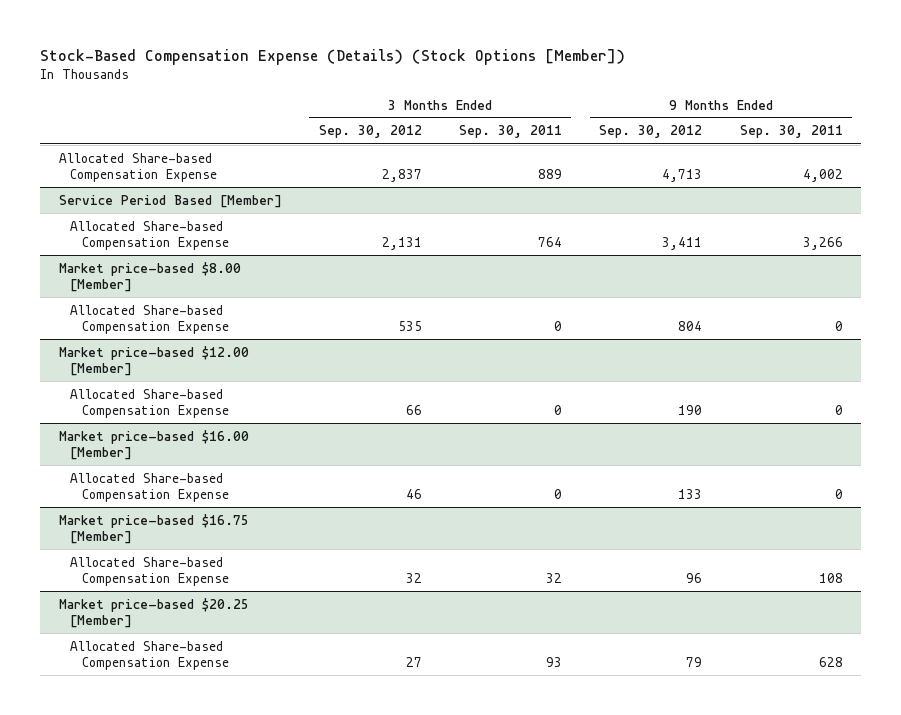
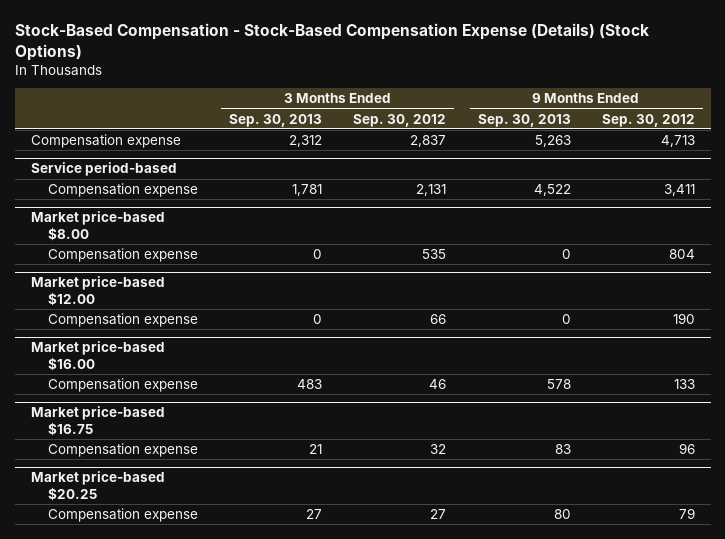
[39,48,625,65] Stock-Based Compensation Expense (Details) (Stock Options [Member]) -> [14,22,649,61] Stock-Based Compensation - Stock-Based Compensation Expense (Details) (Stock Options)
[459,125,563,139] Sep. 30, 2011 -> none
[739,125,843,139] Sep. 30, 2011 -> none
none -> [228,113,322,127] Sep. 30, 2013
none -> [477,113,571,127] Sep. 30, 2013
[58,152,218,182] Allocated Share-based Compensation Expense -> [30,134,181,149] Compensation expense
[58,194,282,208] Service Period Based [Member] -> [30,162,177,177] Service period-based
[70,220,229,250] Allocated Share-based Compensation Expense -> [47,183,198,198] Compensation expense
[58,261,241,292] Market price-based $8.00 [Member] -> [30,211,165,241] Market price-based $8.00
[70,304,229,334] Allocated Share-based Compensation Expense -> [47,248,198,263] Compensation expense
[58,345,249,376] Market price-based $12.00 [Member] -> [30,276,165,306] Market price-based $12.00
[70,388,229,418] Allocated Share-based Compensation Expense -> [47,313,198,328] Compensation expense
[58,429,249,460] Market price-based $16.00 [Member] -> [30,341,165,371] Market price-based $16.00
[70,472,229,502] Allocated Share-based Compensation Expense -> [47,378,198,393] Compensation expense
[58,513,249,544] Market price-based $16.75 [Member] -> [30,406,165,436] Market price-based $16.75
[70,556,229,586] Allocated Share-based Compensation Expense -> [47,443,198,458] Compensation expense
[58,597,249,628] Market price-based $20.25 [Member] -> [30,471,165,501] Market price-based $20.25
[70,640,229,670] Allocated Share-based Compensation Expense -> [47,508,198,523] Compensation expense

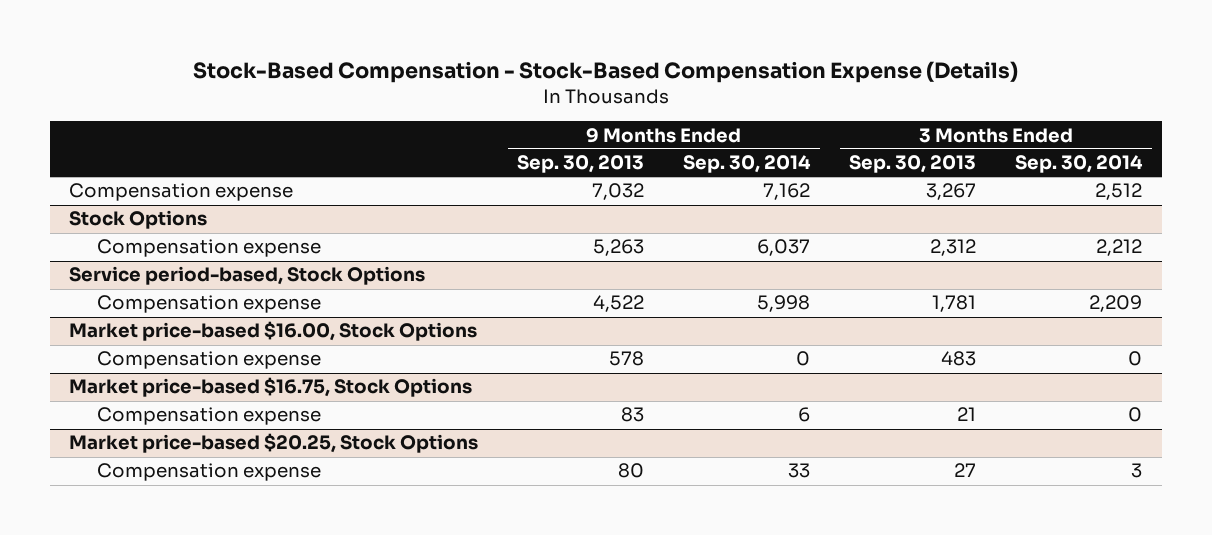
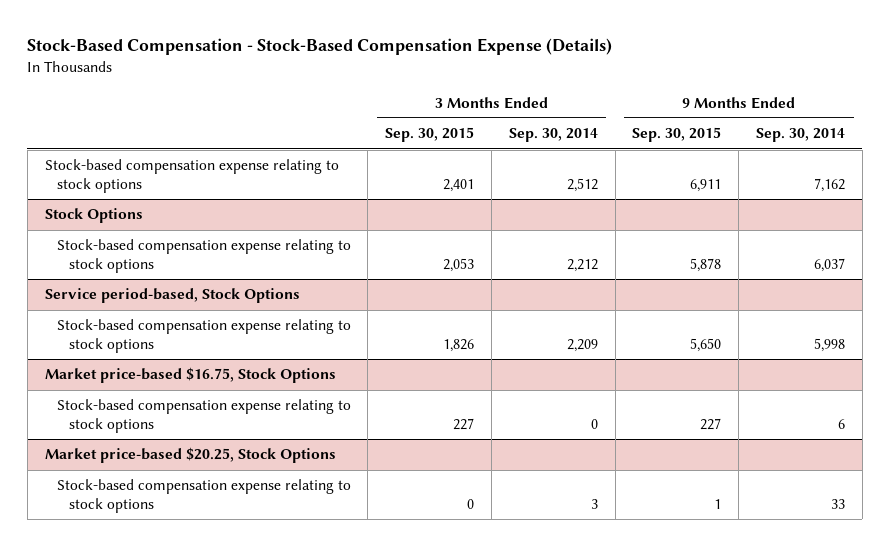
[517,155,645,174] Sep. 30, 2013 -> none
[849,155,977,174] Sep. 30, 2013 -> none
none -> [385,127,475,143] Sep. 30, 2015
none -> [632,127,722,143] Sep. 30, 2015
[69,183,294,202] Compensation expense -> [44,159,339,193] Stock-based compensation expense relating to stock options
[97,239,322,258] Compensation expense -> [56,239,351,273] Stock-based compensation expense relating to stock options
[69,321,478,342] Market price-based $16.00, Stock Options -> none
[97,351,322,370] Compensation expense -> none
[97,295,322,314] Compensation expense -> [56,319,351,353] Stock-based compensation expense relating to stock options
[97,407,322,426] Compensation expense -> [56,399,351,433] Stock-based compensation expense relating to stock options
[97,463,322,482] Compensation expense -> [56,479,351,513] Stock-based compensation expense relating to stock options

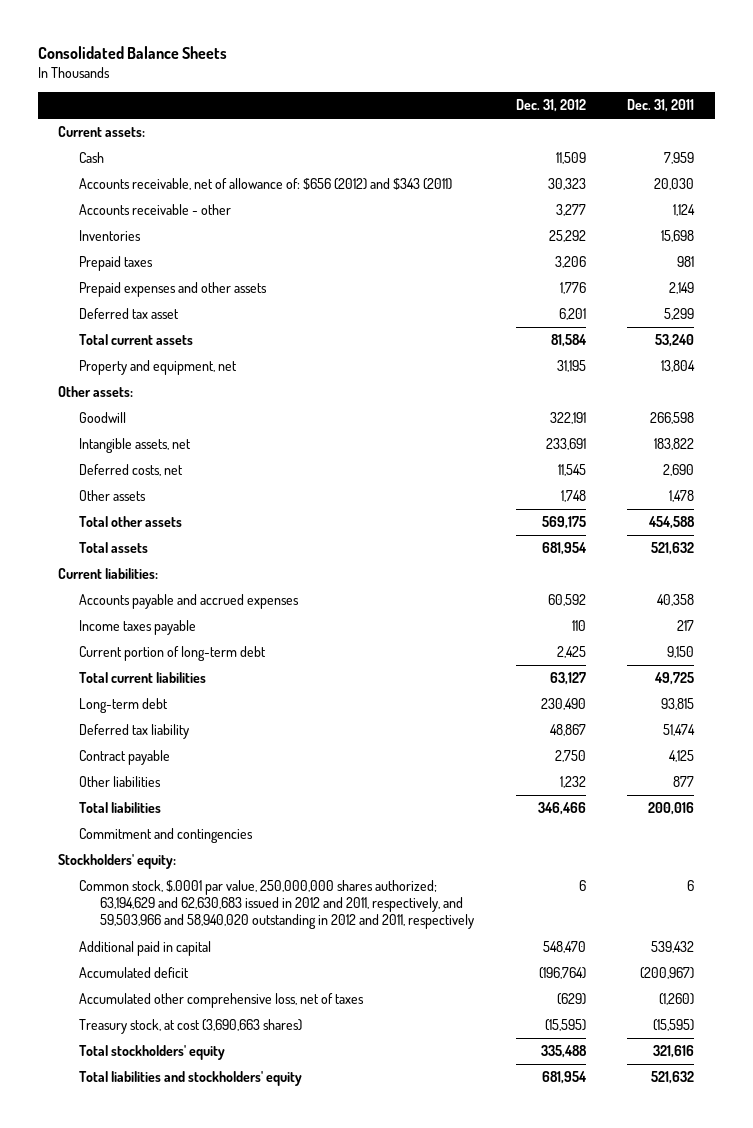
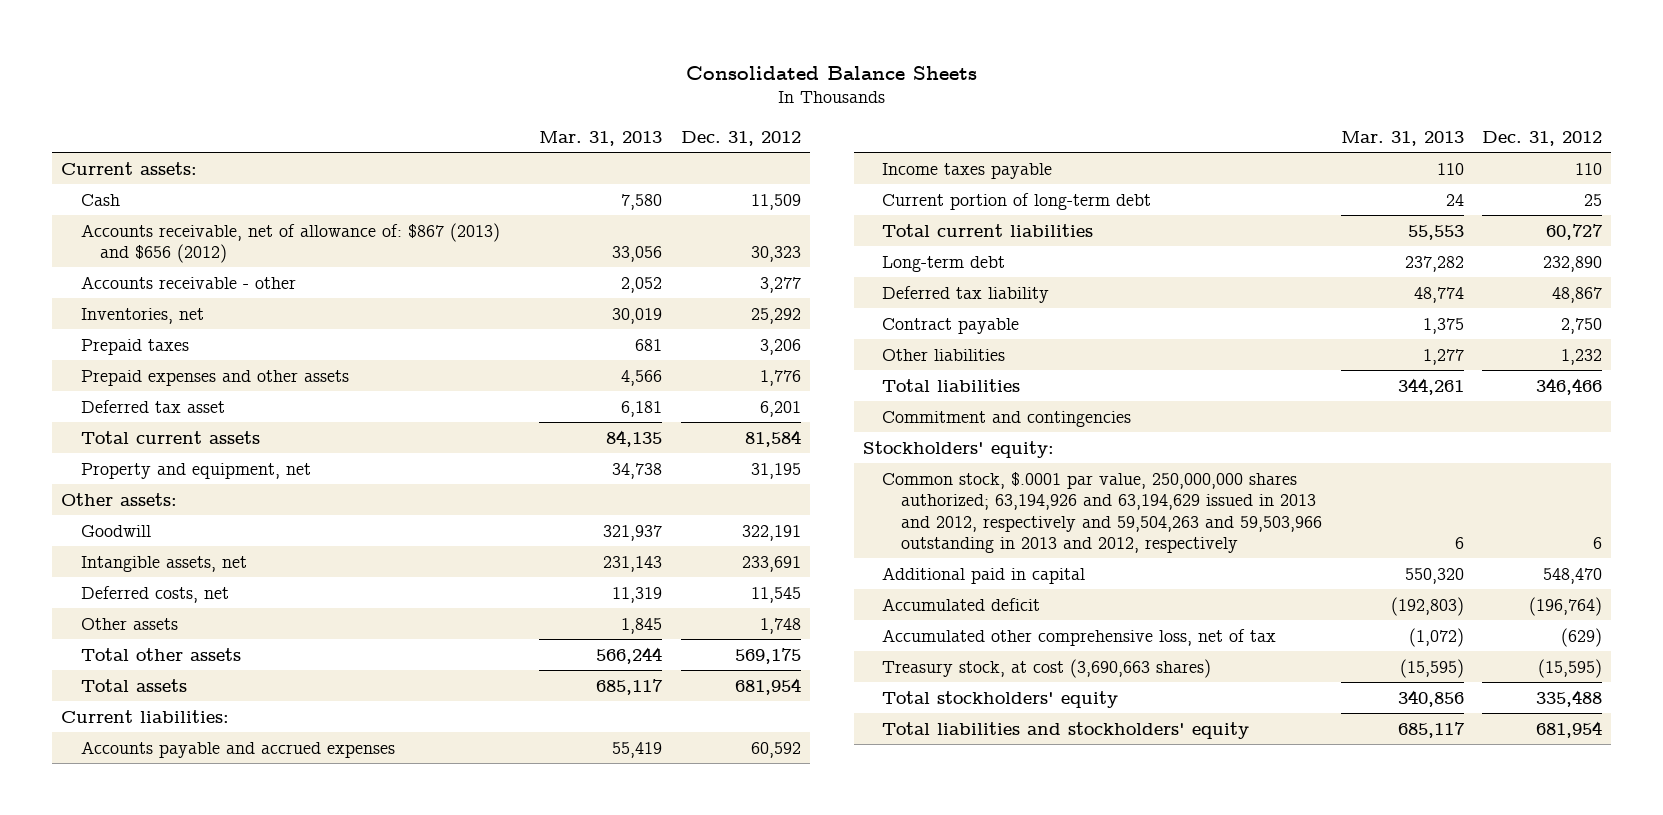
[627,99,695,113] Dec. 31, 2011 -> none
none -> [539,130,663,146] Mar. 31, 2013
[79,178,453,191] Accounts receivable, net of allowance of: $656 (2012) and $343 (2011) -> [80,222,500,264] Accounts receivable, net of allowance of: $867 (2013) and $656 (2012)
[79,230,142,242] Inventories -> [80,307,204,324] Inventories, net
[556,646,586,659] 2,425 -> [1583,193,1602,206] 25
[549,672,586,686] 63,127 -> [1545,223,1603,240] 60,727
[540,698,586,711] 230,490 -> [1542,255,1602,272] 232,890
[79,880,475,930] Common stock, $.0001 par value, 250,000,000 shares authorized; 63,194,629 and 62,630,683 issued in 2012 and 2011, respectively, and 59,503,966 and 58,940,020 outstanding in 2012 and 2011, respectively -> [882,471,1323,554] Common stock, $.0001 par value, 250,000,000 shares authorized; 63,194,926 and 63,194,629 issued in 2013 and 2012, respectively and 59,504,263 and 59,503,966 outstanding in 2013 and 2012, respectively
[79,993,365,1009] Accumulated other comprehensive loss, net of taxes -> [882,628,1277,646] Accumulated other comprehensive loss, net of tax

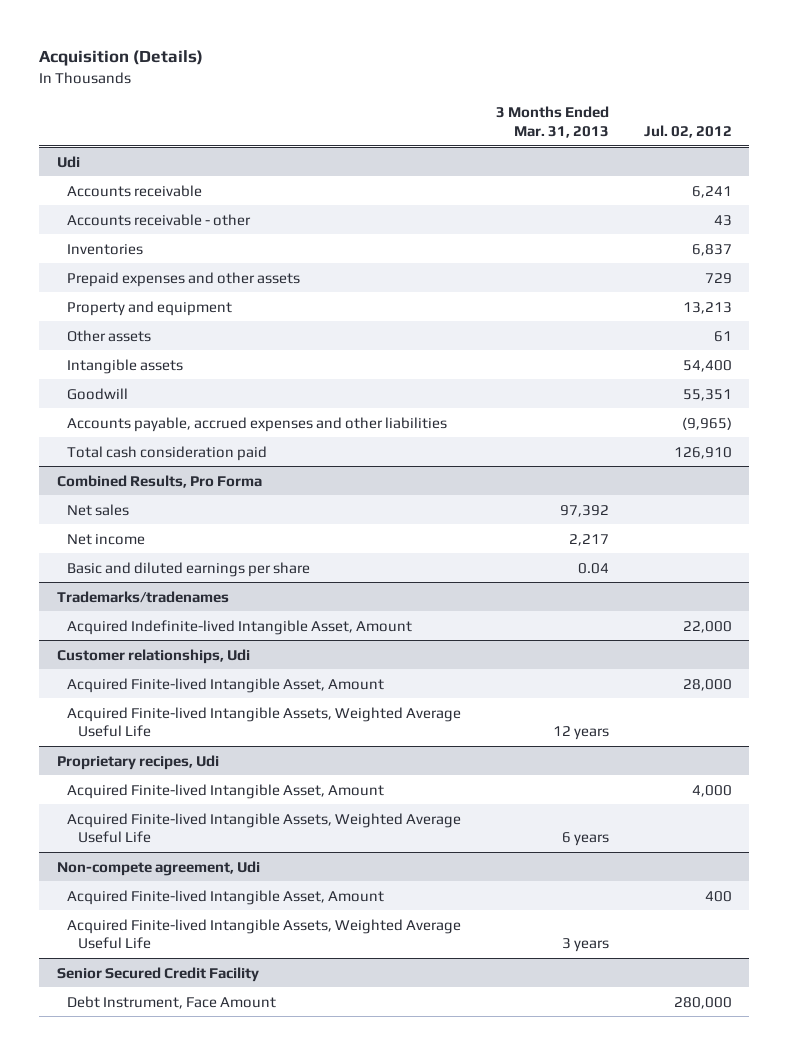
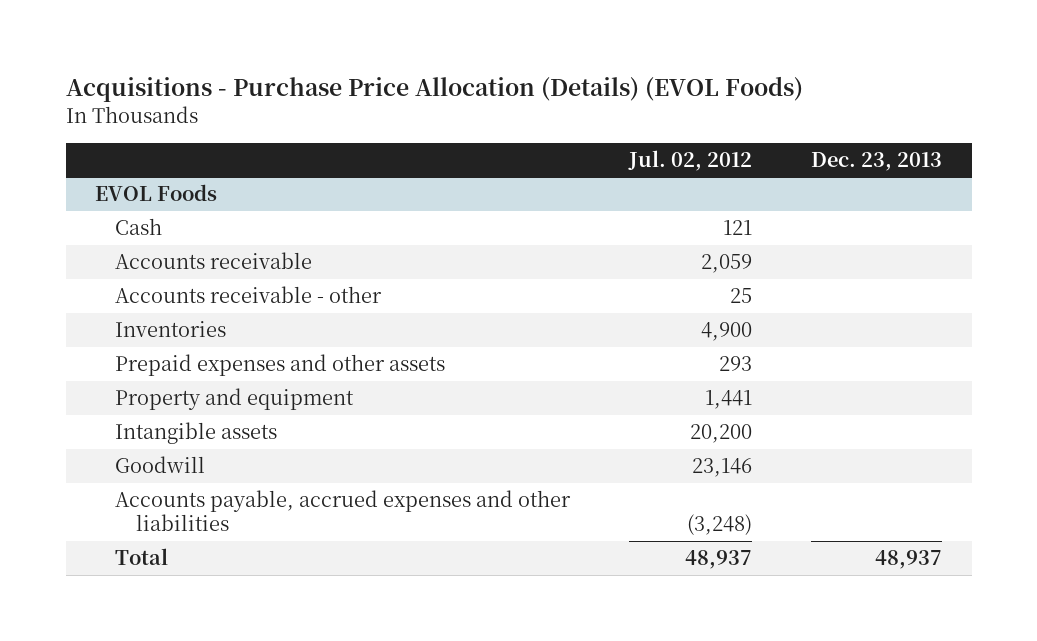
[39,50,204,67] Acquisition (Details) -> [65,76,803,103] Acquisitions - Purchase Price Allocation (Details) (EVOL Foods)
[496,106,610,138] 3 Months Ended Mar. 31, 2013 -> none
none -> [811,151,943,171] Dec. 23, 2013
[56,155,80,168] Udi -> none
[67,329,152,342] Other assets -> none
[56,474,262,488] Combined Results, Pro Forma -> none
[67,503,130,516] Net sales -> none
[67,533,146,545] Net income -> none
[67,561,311,577] Basic and diluted earnings per share -> none
[56,590,229,603] Trademarks/tradenames -> none
[67,619,413,635] Acquired Indefinite-lived Intangible Asset, Amount -> none
[56,648,250,664] Customer relationships, Udi -> none
[67,677,385,693] Acquired Finite-lived Intangible Asset, Amount -> none
[67,706,462,738] Acquired Finite-lived Intangible Assets, Weighted Average Useful Life -> none
[56,754,219,770] Proprietary recipes, Udi -> none
[67,783,385,799] Acquired Finite-lived Intangible Asset, Amount -> none
[67,812,462,844] Acquired Finite-lived Intangible Assets, Weighted Average Useful Life -> none
[56,860,260,876] Non-compete agreement, Udi -> none
[67,889,385,905] Acquired Finite-lived Intangible Asset, Amount -> none
[67,918,462,950] Acquired Finite-lived Intangible Assets, Weighted Average Useful Life -> none
[56,966,259,982] Senior Secured Credit Facility -> none
[67,995,277,1009] Debt Instrument, Face Amount -> none
none -> [95,184,218,202] EVOL Foods
none -> [115,218,163,236] Cash
[691,185,732,198] 6,241 -> [701,254,753,274] 2,059
[713,214,732,226] 43 -> [730,288,753,304] 25
[691,243,732,256] 6,837 -> [701,322,753,342] 4,900
[704,272,732,284] 729 -> [719,356,753,372] 293
[682,301,732,314] 13,213 -> [705,390,753,410] 1,441
[682,359,732,372] 54,400 -> [690,424,753,444] 20,200
[682,388,732,401] 55,351 -> [692,458,753,478] 23,146
[681,416,732,430] (9,965) -> [687,514,753,536] (3,248)
[67,445,268,461] Total cash consideration paid -> [115,548,169,566] Total
[673,446,732,459] 126,910 -> [685,550,753,570] 48,937

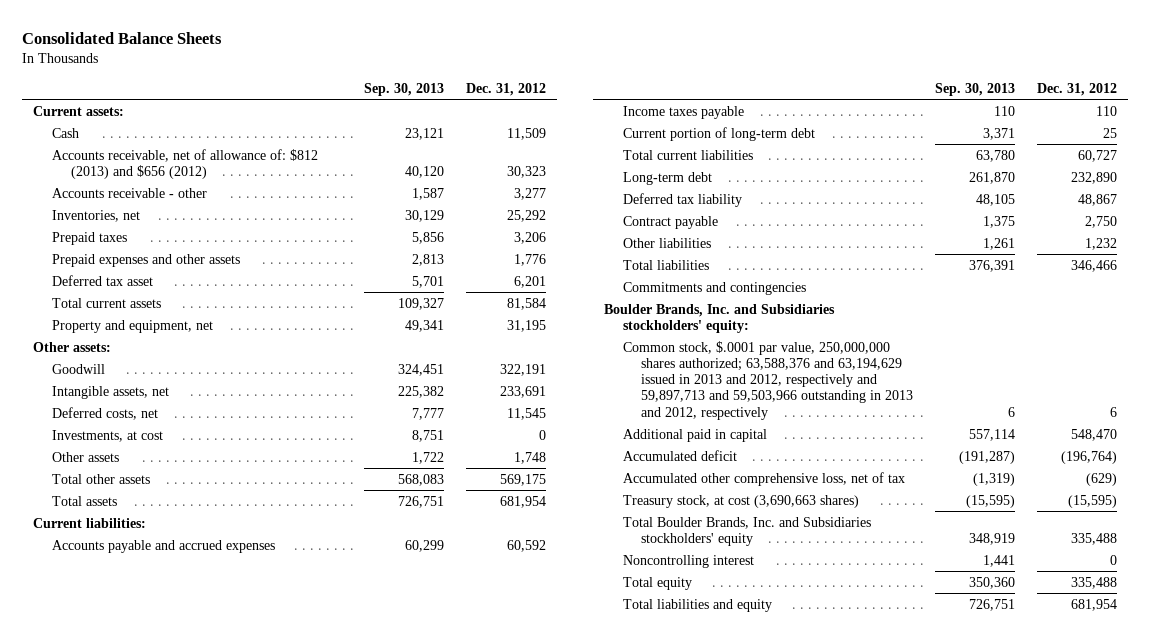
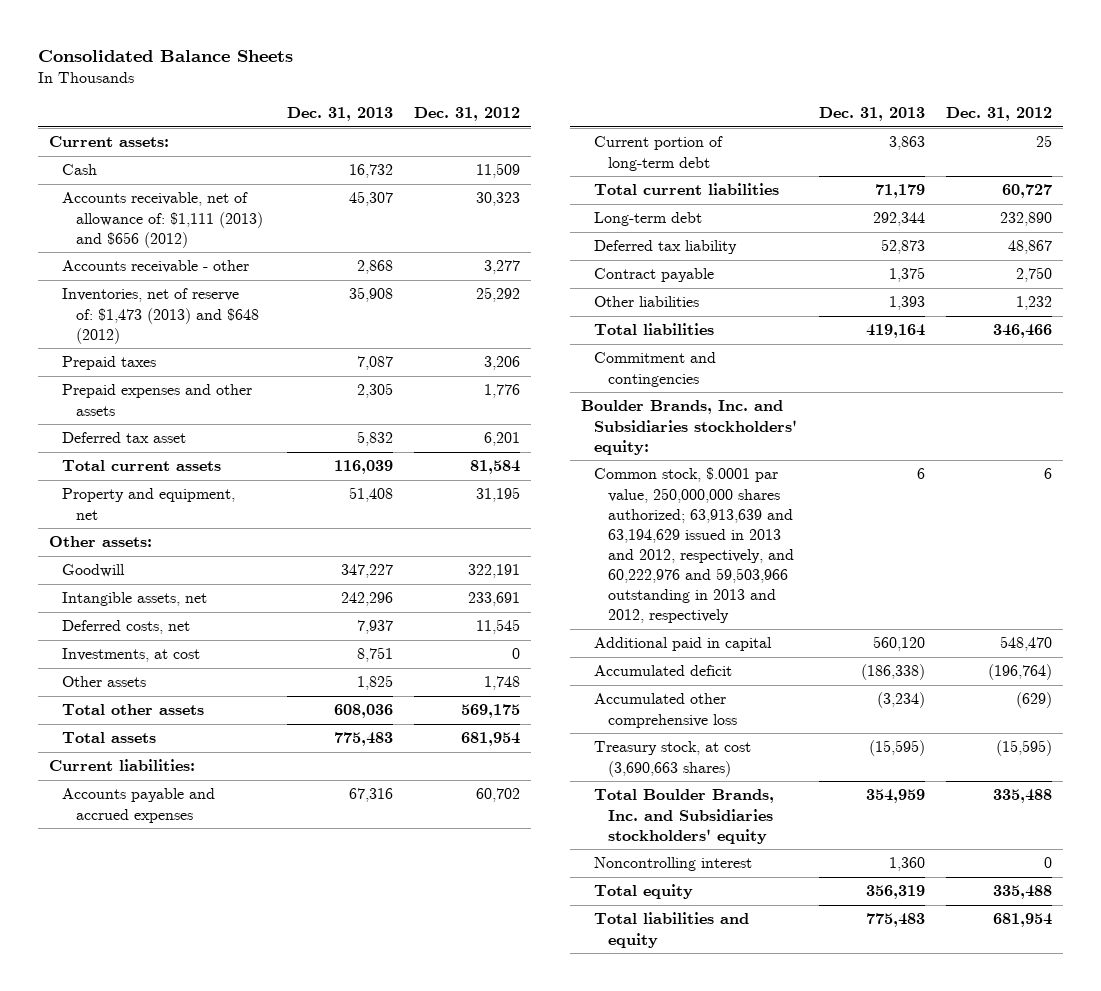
[364,82,445,96] Sep. 30, 2013 -> none
none -> [286,107,393,122] Dec. 31, 2013
[51,148,318,179] Accounts receivable, net of allowance of: $812 (2013) and $656 (2012) -> [62,192,263,248] Accounts receivable, net of allowance of: $1,111 (2013) and $656 (2012)
[51,209,140,222] Inventories, net -> [62,288,259,344] Inventories, net of reserve of: $1,473 (2013) and $648 (2012)
[622,105,744,119] Income taxes payable -> none
[507,539,547,552] 60,592 -> [476,788,521,803] 60,702
[622,281,806,295] Commitments and contingencies -> [594,352,717,387] Commitment and contingencies
[622,340,914,420] Common stock, $.0001 par value, 250,000,000 shares authorized; 63,588,376 and 63,194,629 issued in 2013 and 2012, respectively and 59,897,713 and 59,503,966 outstanding in 2013 and 2012, respectively -> [594,467,794,623] Common stock, $.0001 par value, 250,000,000 shares authorized; 63,913,639 and 63,194,629 issued in 2013 and 2012, respectively, and 60,222,976 and 59,503,966 outstanding in 2013 and 2012, respectively
[622,471,905,486] Accumulated other comprehensive loss, net of tax -> [594,693,737,728] Accumulated other comprehensive loss

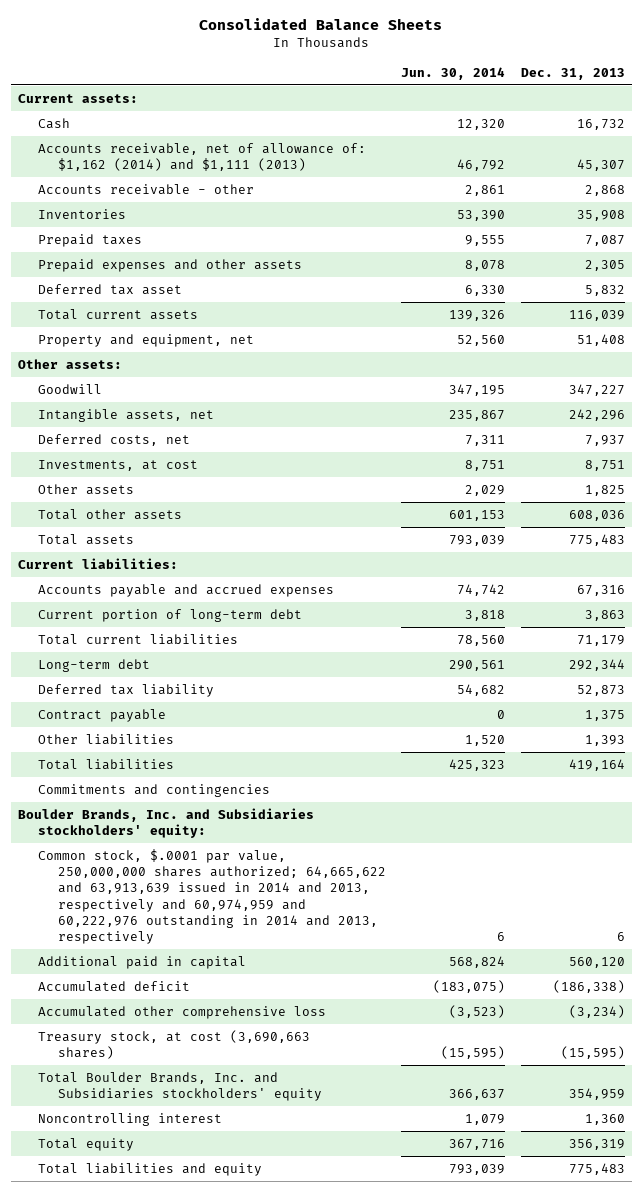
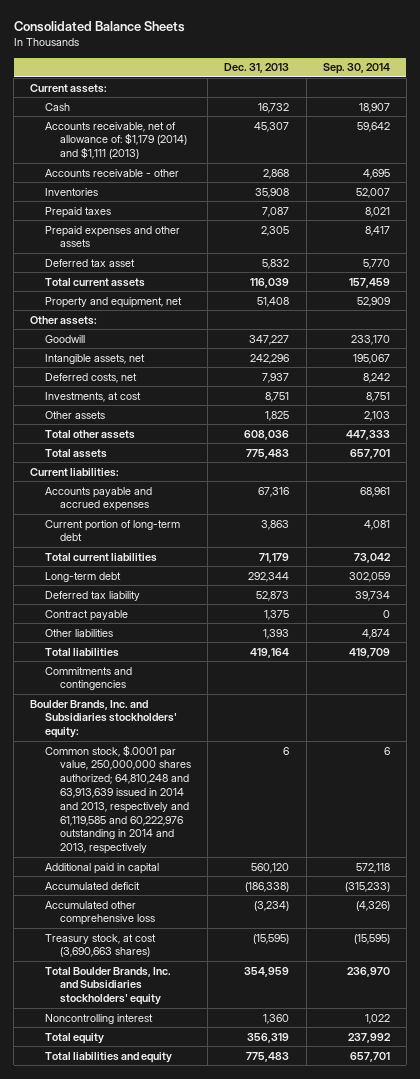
[401,66,506,80] Jun. 30, 2014 -> none
none -> [322,63,390,75] Sep. 30, 2014
[37,142,366,171] Accounts receivable, net of allowance of: $1,162 (2014) and $1,111 (2013) -> [45,121,188,160] Accounts receivable, net of allowance of: $1,179 (2014) and $1,111 (2013)
[37,848,386,945] Common stock, $.0001 par value, 250,000,000 shares authorized; 64,665,622 and 63,913,639 issued in 2014 and 2013, respectively and 60,974,959 and 60,222,976 outstanding in 2014 and 2013, respectively -> [45,744,192,855] Common stock, $.0001 par value, 250,000,000 shares authorized; 64,810,248 and 63,913,639 issued in 2014 and 2013, respectively and 61,119,585 and 60,222,976 outstanding in 2014 and 2013, respectively

